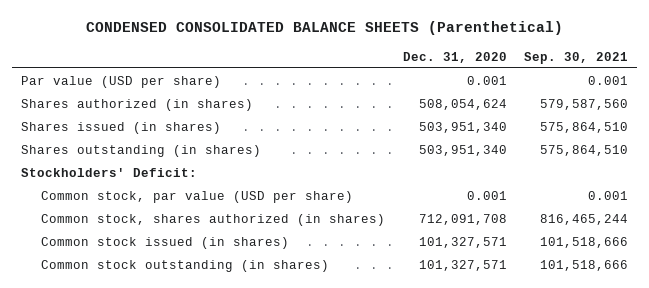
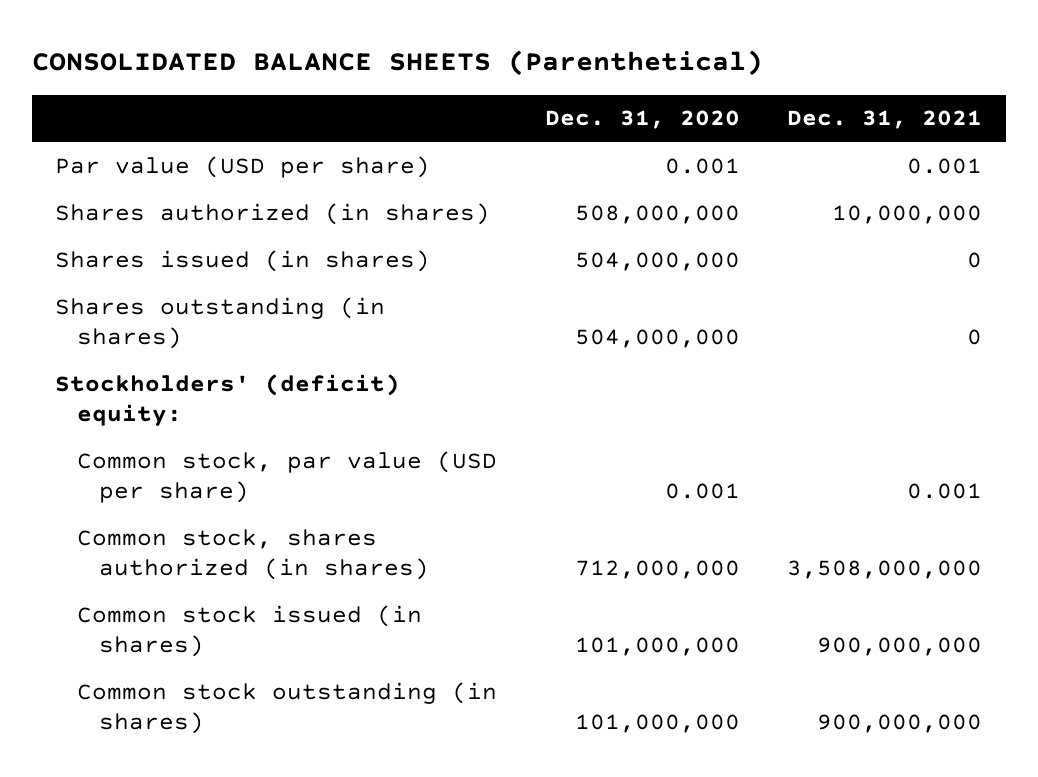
[85,21,563,36] CONDENSED CONSOLIDATED BALANCE SHEETS (Parenthetical) -> [31,49,763,76] CONSOLIDATED BALANCE SHEETS (Parenthetical)
[524,51,629,64] Sep. 30, 2021 -> none
none -> [787,110,983,130] Dec. 31, 2021
[418,98,507,110] 508,054,624 -> [574,204,740,224] 508,000,000
[418,121,507,133] 503,951,340 -> [574,251,740,271] 504,000,000
[418,144,507,156] 503,951,340 -> [574,328,740,348] 504,000,000
[21,167,198,177] Stockholders' Deficit: -> [55,373,401,426] Stockholders' (deficit) equity:
[418,213,507,225] 712,091,708 -> [574,559,740,579] 712,000,000
[418,236,507,248] 101,327,571 -> [574,636,740,656] 101,000,000
[418,259,507,271] 101,327,571 -> [574,713,740,733] 101,000,000

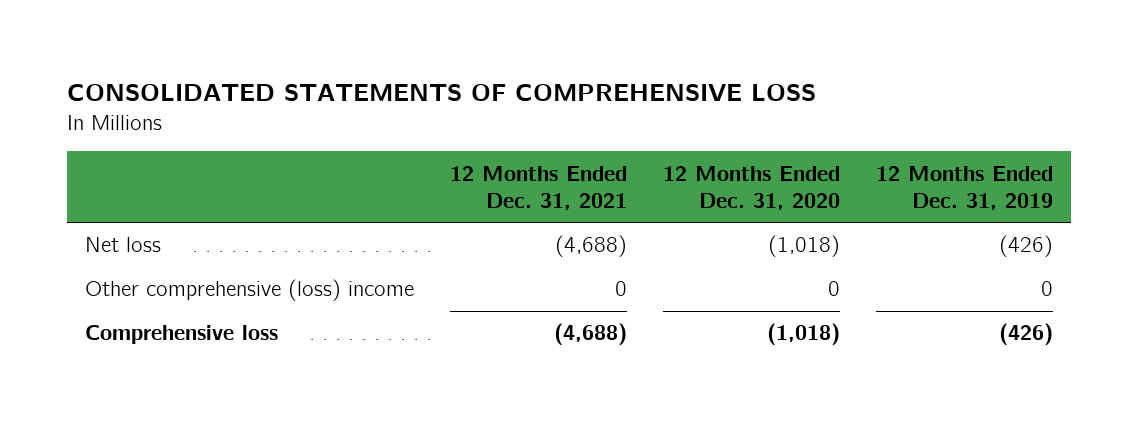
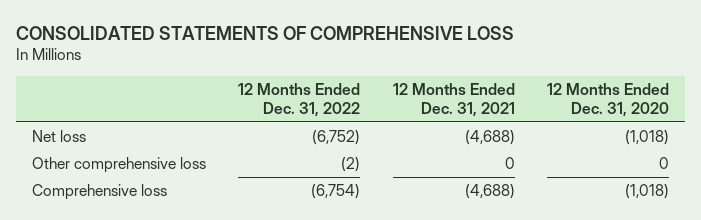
[876,165,1054,211] 12 Months Ended Dec. 31, 2019 -> none
none -> [238,82,361,118] 12 Months Ended Dec. 31, 2022
[85,279,415,302] Other comprehensive (loss) income -> [31,157,206,174] Other comprehensive loss

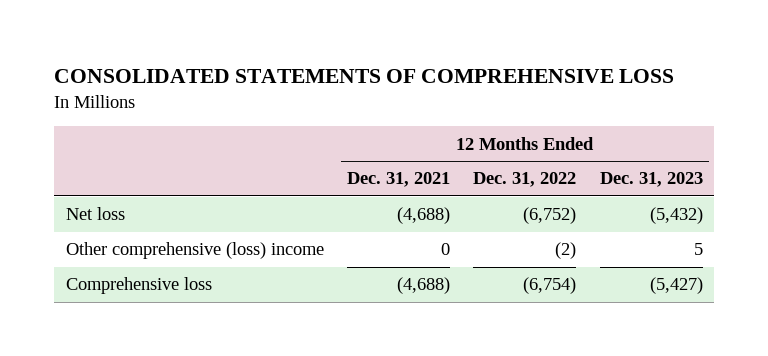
[547,82,670,118] 12 Months Ended Dec. 31, 2020 -> none
none -> [599,172,703,188] Dec. 31, 2023
[31,157,206,174] Other comprehensive loss -> [65,242,324,260] Other comprehensive (loss) income

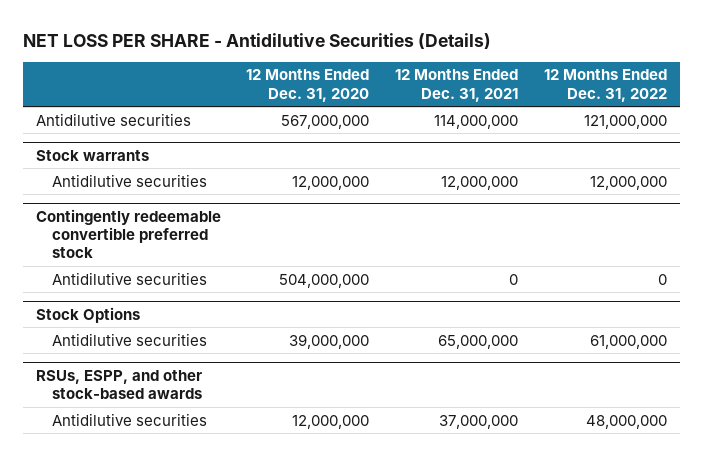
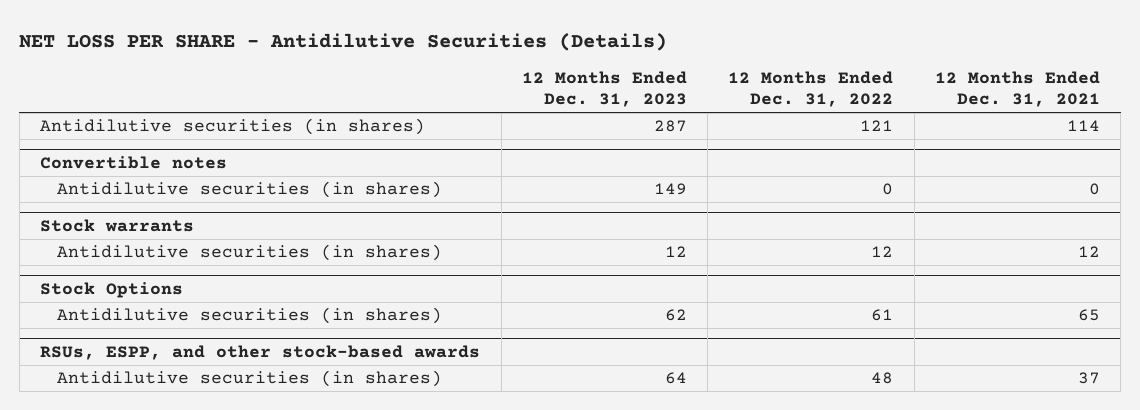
[246,69,370,102] 12 Months Ended Dec. 31, 2020 -> none
none -> [521,71,687,108] 12 Months Ended Dec. 31, 2023
[35,112,191,126] Antidilutive securities -> [40,118,426,136] Antidilutive securities (in shares)
[434,114,519,129] 114,000,000 -> [1067,120,1101,132] 114
[583,114,667,129] 121,000,000 -> [860,120,894,132] 121
none -> [40,155,228,169] Convertible notes
none -> [56,181,442,199] Antidilutive securities (in shares)
[35,208,221,259] Contingently redeemable convertible preferred stock -> none
[51,271,207,285] Antidilutive securities -> none
[51,173,207,187] Antidilutive securities -> [56,244,442,262] Antidilutive securities (in shares)
[441,175,519,190] 12,000,000 -> [1078,246,1101,258] 12
[589,175,667,190] 12,000,000 -> [871,246,894,258] 12
[51,332,207,346] Antidilutive securities -> [56,307,442,325] Antidilutive securities (in shares)
[438,334,519,349] 65,000,000 -> [1078,309,1101,322] 65
[589,334,667,349] 61,000,000 -> [871,309,894,322] 61
[51,412,207,426] Antidilutive securities -> [56,370,442,388] Antidilutive securities (in shares)
[439,414,519,429] 37,000,000 -> [1078,372,1101,385] 37
[585,414,667,429] 48,000,000 -> [871,372,894,385] 48

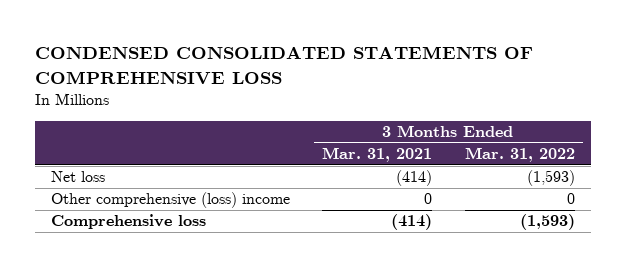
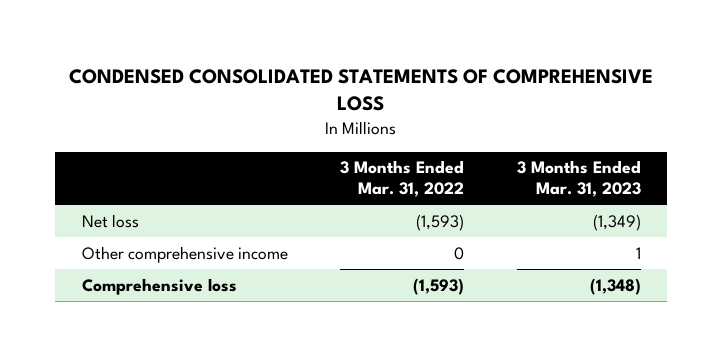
[322,147,433,163] Mar. 31, 2021 -> none
none -> [516,160,641,198] 3 Months Ended Mar. 31, 2023
[50,192,290,209] Other comprehensive (loss) income -> [81,245,288,263] Other comprehensive income

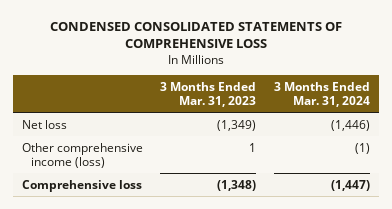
[340,160,465,198] 3 Months Ended Mar. 31, 2022 -> none
none -> [274,81,371,107] 3 Months Ended Mar. 31, 2024
[81,245,288,263] Other comprehensive income -> [21,142,143,168] Other comprehensive income (loss)

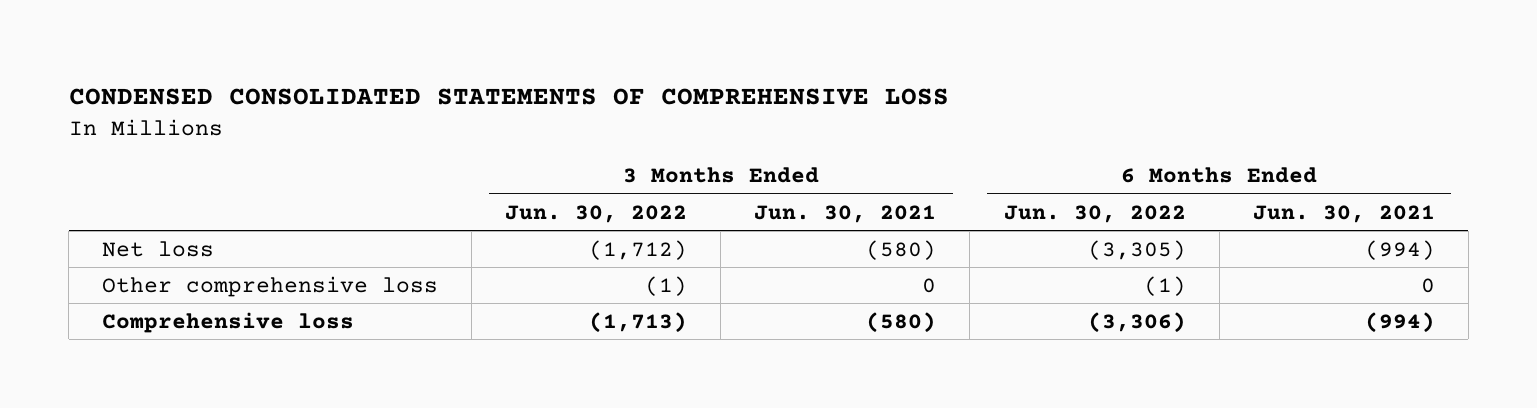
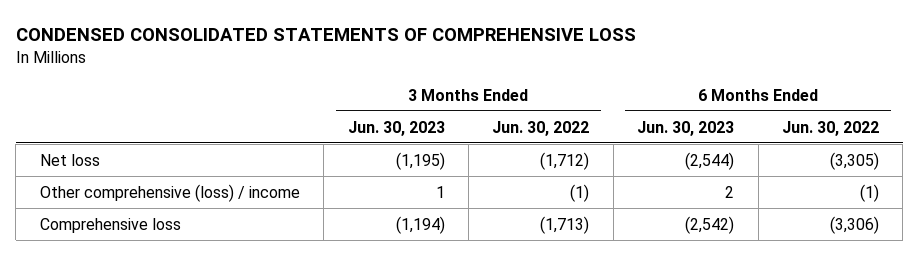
[754,204,937,223] Jun. 30, 2021 -> none
[1252,204,1435,223] Jun. 30, 2021 -> none
none -> [347,120,445,136] Jun. 30, 2023
none -> [637,120,735,136] Jun. 30, 2023
[102,275,439,297] Other comprehensive loss -> [39,183,300,202] Other comprehensive (loss) / income

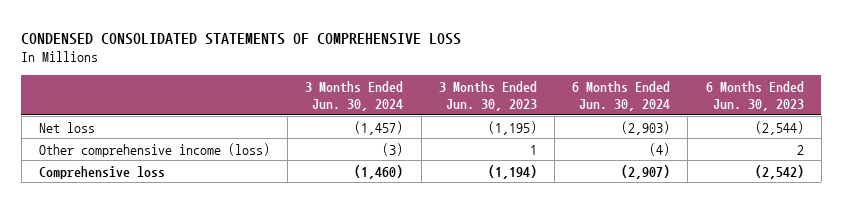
[492,120,590,136] Jun. 30, 2022 -> none
[781,120,879,136] Jun. 30, 2022 -> none
none -> [305,80,404,112] 3 Months Ended Jun. 30, 2024
none -> [572,80,671,112] 6 Months Ended Jun. 30, 2024
[39,183,300,202] Other comprehensive (loss) / income -> [38,142,270,157] Other comprehensive income (loss)

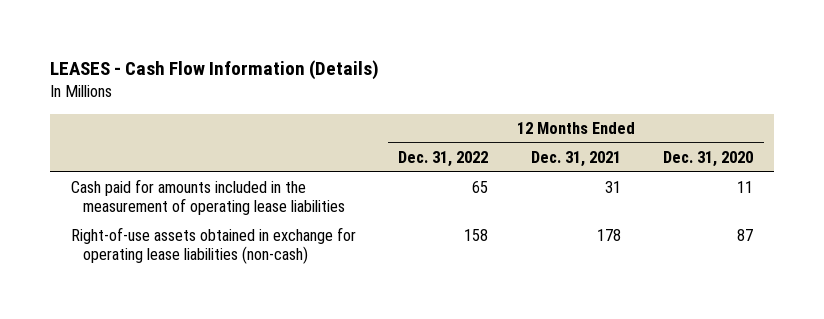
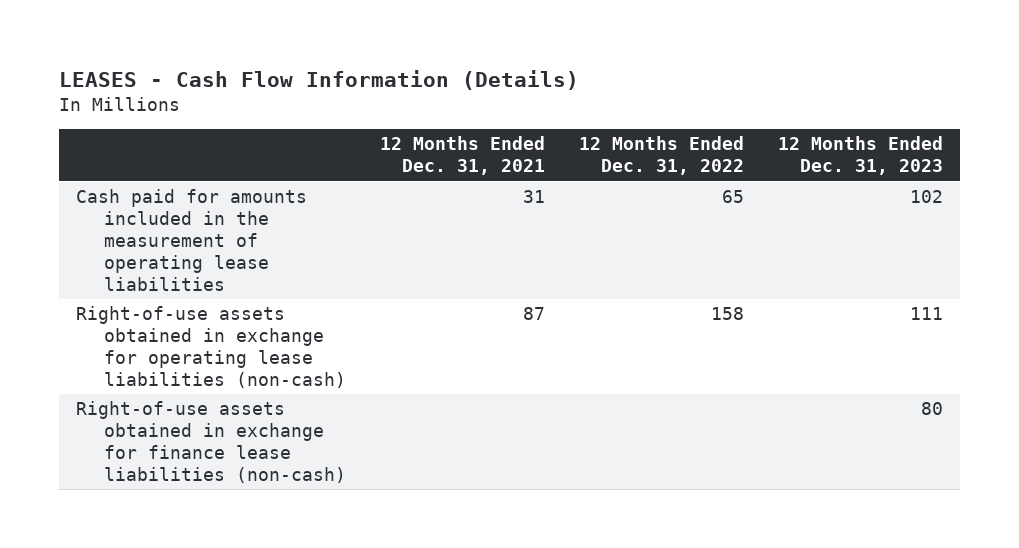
[662,150,753,167] Dec. 31, 2020 -> none
none -> [777,136,943,176] 12 Months Ended Dec. 31, 2023
[596,229,621,242] 178 -> [523,307,546,321] 87
none -> [76,401,347,484] Right-of-use assets obtained in exchange for finance lease liabilities (non-cash)

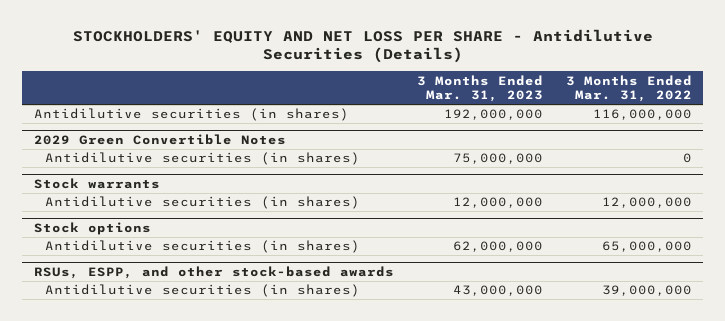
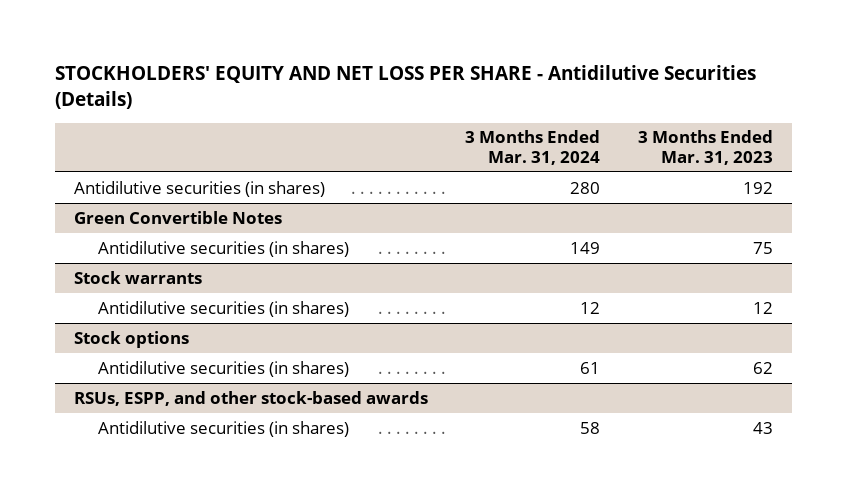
[565,74,692,103] 3 Months Ended Mar. 31, 2022 -> none
none -> [465,130,601,165] 3 Months Ended Mar. 31, 2024
[443,109,543,121] 192,000,000 -> [742,181,773,194] 192
[33,133,286,145] 2029 Green Convertible Notes -> [73,210,282,224] Green Convertible Notes
[452,153,543,165] 75,000,000 -> [752,241,773,254] 75
[452,197,543,209] 12,000,000 -> [752,301,773,314] 12
[452,241,543,253] 62,000,000 -> [752,361,773,374] 62
[452,285,543,297] 43,000,000 -> [752,421,773,434] 43

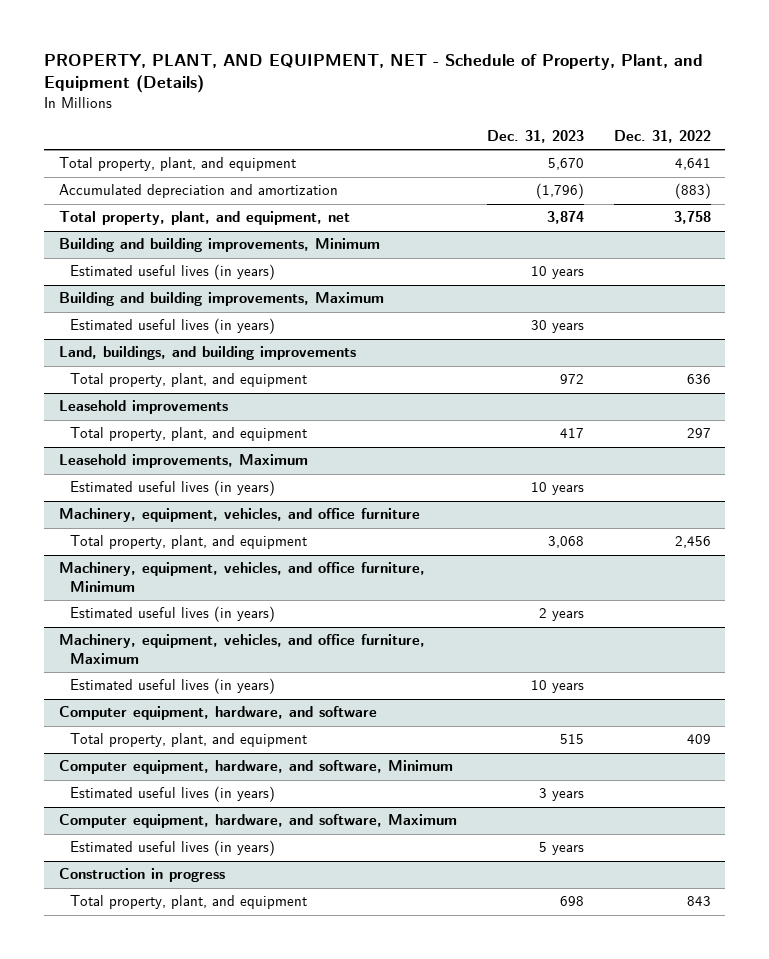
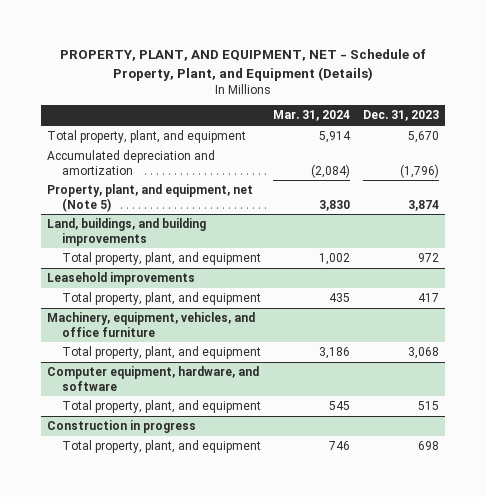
[613,129,711,143] Dec. 31, 2022 -> none
none -> [273,110,351,122] Mar. 31, 2024
[58,238,380,253] Building and building improvements, Minimum -> none
[69,264,275,281] Estimated useful lives (in years) -> none
[58,292,384,307] Building and building improvements, Maximum -> none
[69,318,275,335] Estimated useful lives (in years) -> none
[58,211,350,226] Total property, plant, and equipment, net -> [46,184,253,212] Property, plant, and equipment, net (Note 5)
[58,454,308,469] Leasehold improvements, Maximum -> none
[69,480,275,497] Estimated useful lives (in years) -> none
[58,562,425,592] Machinery, equipment, vehicles, and office furniture, Minimum -> none
[69,606,275,623] Estimated useful lives (in years) -> none
[58,634,425,664] Machinery, equipment, vehicles, and office furniture, Maximum -> none
[69,678,275,695] Estimated useful lives (in years) -> none
[58,760,453,775] Computer equipment, hardware, and software, Minimum -> none
[69,786,275,803] Estimated useful lives (in years) -> none
[58,814,457,829] Computer equipment, hardware, and software, Maximum -> none
[69,840,275,857] Estimated useful lives (in years) -> none

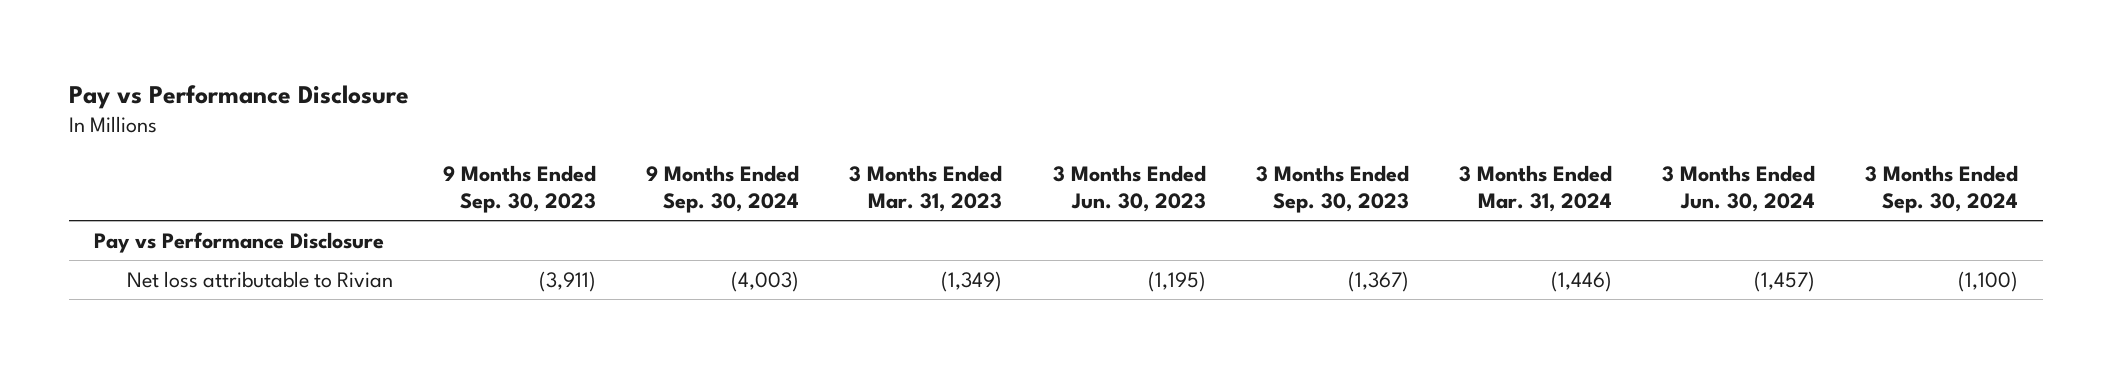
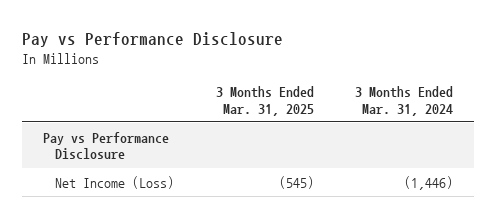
[442,164,596,213] 9 Months Ended Sep. 30, 2023 -> none
[646,164,800,213] 9 Months Ended Sep. 30, 2024 -> none
[849,164,1003,212] 3 Months Ended Mar. 31, 2023 -> none
[1052,164,1206,212] 3 Months Ended Jun. 30, 2023 -> none
[1255,164,1409,213] 3 Months Ended Sep. 30, 2023 -> none
[1662,164,1816,212] 3 Months Ended Jun. 30, 2024 -> none
[1865,164,2019,213] 3 Months Ended Sep. 30, 2024 -> none
none -> [215,85,314,116] 3 Months Ended Mar. 31, 2025
[126,270,393,288] Net loss attributable to Rivian -> [55,175,175,189] Net Income (Loss)

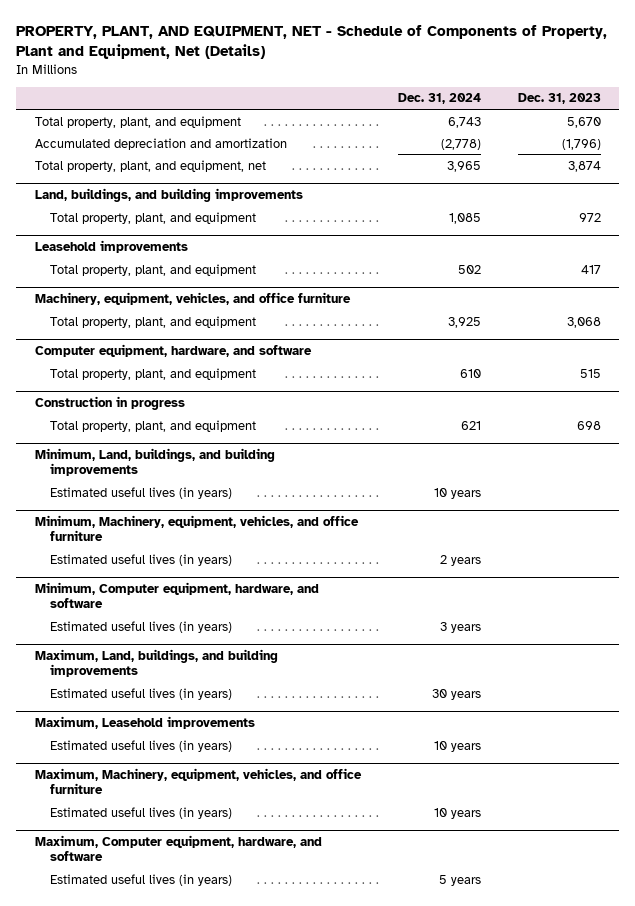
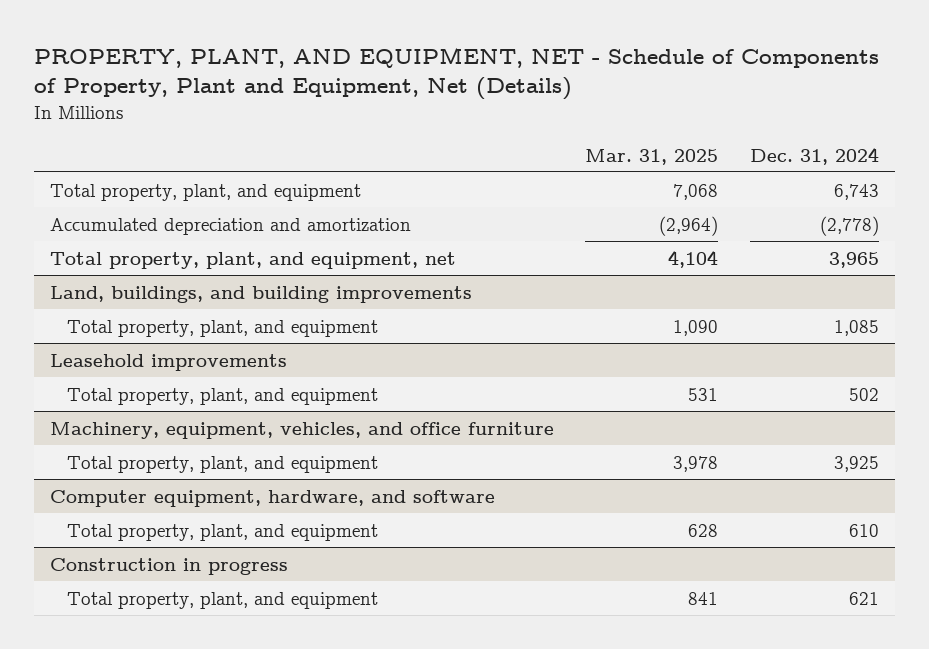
[517,93,601,105] Dec. 31, 2023 -> none
none -> [585,148,719,165] Mar. 31, 2025
[34,448,275,477] Minimum, Land, buildings, and building improvements -> none
[49,486,232,499] Estimated useful lives (in years) -> none
[34,515,359,542] Minimum, Machinery, equipment, vehicles, and office furniture -> none
[49,553,232,566] Estimated useful lives (in years) -> none
[34,582,319,609] Minimum, Computer equipment, hardware, and software -> none
[49,620,232,633] Estimated useful lives (in years) -> none
[34,649,278,678] Maximum, Land, buildings, and building improvements -> none
[49,687,232,700] Estimated useful lives (in years) -> none
[34,716,255,730] Maximum, Leasehold improvements -> none
[49,739,232,752] Estimated useful lives (in years) -> none
[34,768,362,795] Maximum, Machinery, equipment, vehicles, and office furniture -> none
[49,806,232,819] Estimated useful lives (in years) -> none
[34,835,322,862] Maximum, Computer equipment, hardware, and software -> none
[49,873,232,886] Estimated useful lives (in years) -> none

